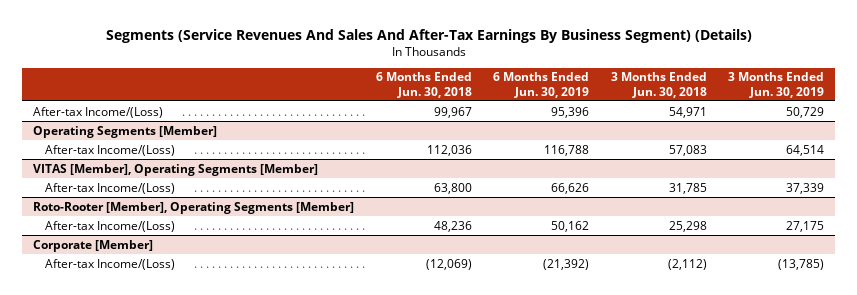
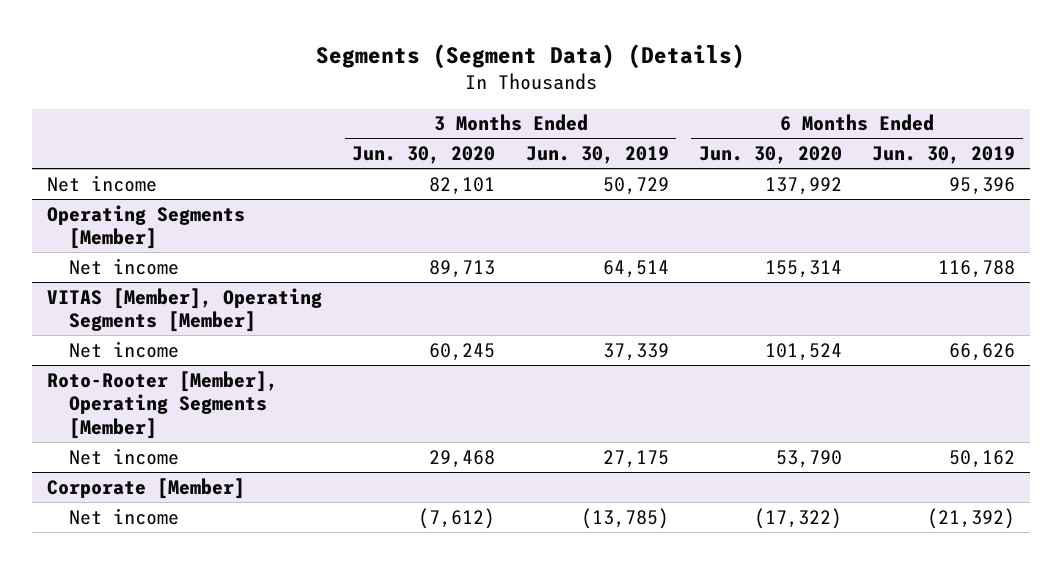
[105,29,752,44] Segments (Service Revenues And Sales And After-Tax Earnings By Business Segment) (Details) -> [316,43,746,69] Segments (Segment Data) (Details)
[375,72,472,98] 6 Months Ended Jun. 30, 2018 -> none
[610,72,707,98] 3 Months Ended Jun. 30, 2018 -> none
none -> [352,146,496,165] Jun. 30, 2020
none -> [698,146,842,165] Jun. 30, 2020
[33,106,164,118] After-tax Income/(Loss) -> [47,174,158,192] Net income
[44,144,175,156] After-tax Income/(Loss) -> [69,257,180,275] Net income
[44,182,175,194] After-tax Income/(Loss) -> [69,340,180,358] Net income
[44,220,175,232] After-tax Income/(Loss) -> [69,447,180,465] Net income
[44,258,175,270] After-tax Income/(Loss) -> [69,507,180,525] Net income

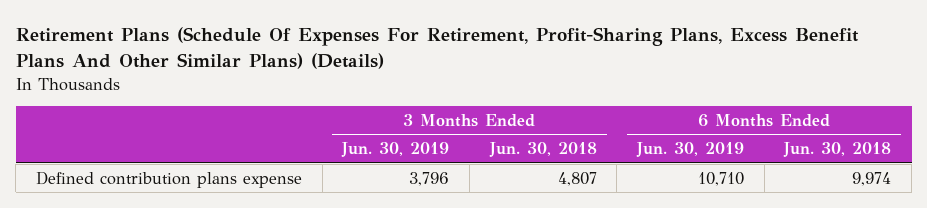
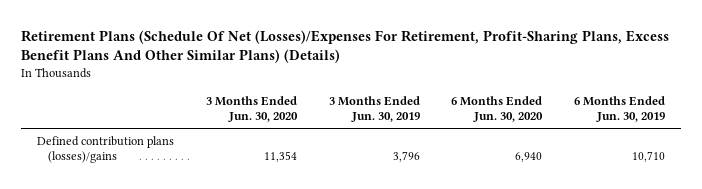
[15,27,859,70] Retirement Plans (Schedule Of Expenses For Retirement, Profit-Sharing Plans, Excess Benefit Plans And Other Similar Plans) (Details) -> [21,29,670,64] Retirement Plans (Schedule Of Net (Losses)/Expenses For Retirement, Profit-Sharing Plans, Excess Benefit Plans And Other Similar Plans) (Details)
[488,142,597,158] Jun. 30, 2018 -> none
[783,142,892,158] Jun. 30, 2018 -> none
none -> [205,96,298,123] 3 Months Ended Jun. 30, 2020
none -> [451,96,544,123] 6 Months Ended Jun. 30, 2020
[35,170,302,188] Defined contribution plans expense -> [37,135,175,163] Defined contribution plans (losses)/gains

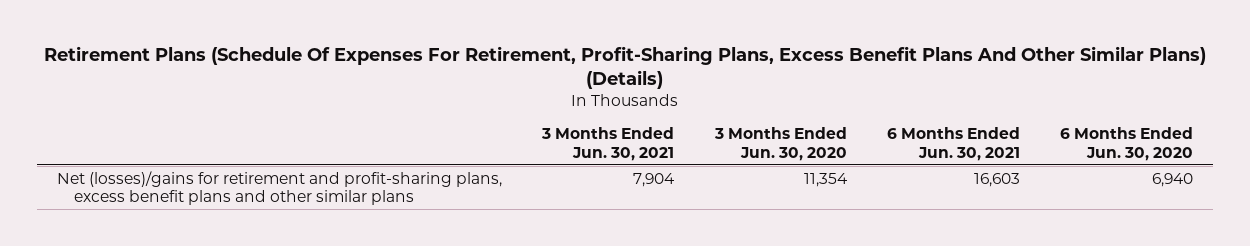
[21,29,670,64] Retirement Plans (Schedule Of Net (Losses)/Expenses For Retirement, Profit-Sharing Plans, Excess Benefit Plans And Other Similar Plans) (Details) -> [44,45,1207,90] Retirement Plans (Schedule Of Expenses For Retirement, Profit-Sharing Plans, Excess Benefit Plans And Other Similar Plans) (Details)
[328,96,420,123] 3 Months Ended Jun. 30, 2019 -> none
[573,96,665,123] 6 Months Ended Jun. 30, 2019 -> none
none -> [541,127,675,161] 3 Months Ended Jun. 30, 2021
none -> [886,127,1020,161] 6 Months Ended Jun. 30, 2021
[37,135,175,163] Defined contribution plans (losses)/gains -> [57,170,503,206] Net (losses)/gains for retirement and profit-sharing plans, excess benefit plans and other similar plans

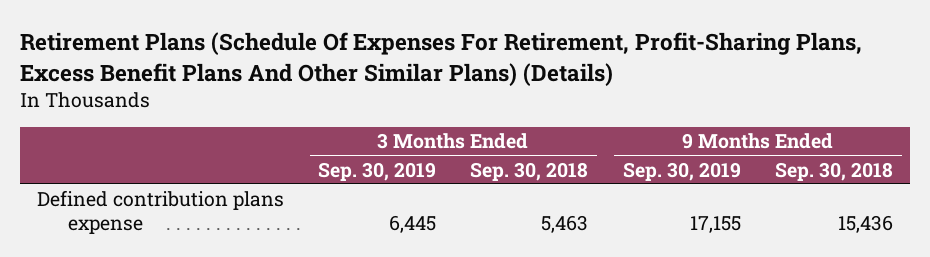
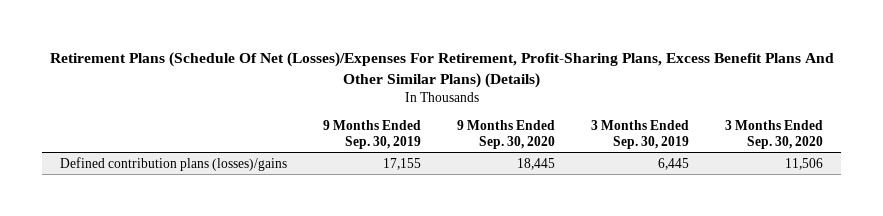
[19,32,862,86] Retirement Plans (Schedule Of Expenses For Retirement, Profit-Sharing Plans, Excess Benefit Plans And Other Similar Plans) (Details) -> [49,52,834,88] Retirement Plans (Schedule Of Net (Losses)/Expenses For Retirement, Profit-Sharing Plans, Excess Benefit Plans And Other Similar Plans) (Details)
[470,161,589,181] Sep. 30, 2018 -> none
[775,161,894,181] Sep. 30, 2018 -> none
none -> [457,120,556,149] 9 Months Ended Sep. 30, 2020
none -> [724,120,823,149] 3 Months Ended Sep. 30, 2020
[36,190,284,235] Defined contribution plans expense -> [60,157,288,172] Defined contribution plans (losses)/gains

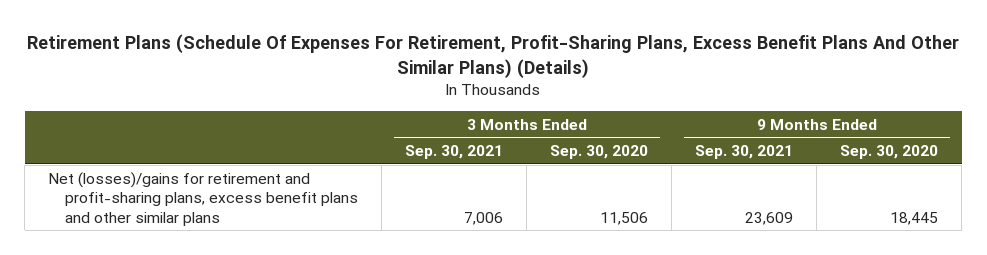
[49,52,834,88] Retirement Plans (Schedule Of Net (Losses)/Expenses For Retirement, Profit-Sharing Plans, Excess Benefit Plans And Other Similar Plans) (Details) -> [27,34,960,78] Retirement Plans (Schedule Of Expenses For Retirement, Profit-Sharing Plans, Excess Benefit Plans And Other Similar Plans) (Details)
[323,120,422,149] 9 Months Ended Sep. 30, 2019 -> none
[590,120,689,149] 3 Months Ended Sep. 30, 2019 -> none
none -> [405,145,504,160] Sep. 30, 2021
none -> [695,145,794,160] Sep. 30, 2021
[60,157,288,172] Defined contribution plans (losses)/gains -> [48,171,359,226] Net (losses)/gains for retirement and profit-sharing plans, excess benefit plans and other similar plans

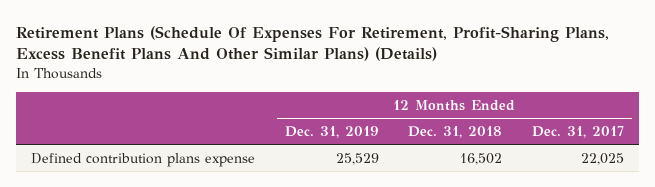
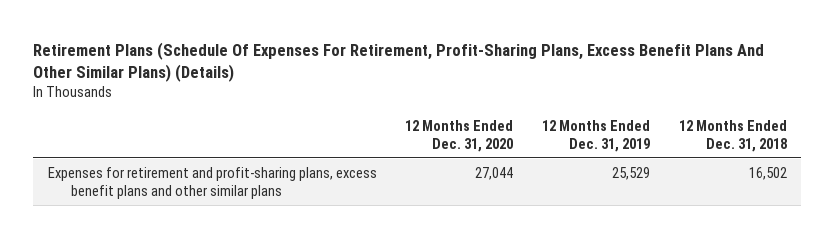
[532,126,625,139] Dec. 31, 2017 -> none
none -> [405,120,514,152] 12 Months Ended Dec. 31, 2020
[31,152,256,167] Defined contribution plans expense -> [47,167,377,199] Expenses for retirement and profit-sharing plans, excess benefit plans and other similar plans

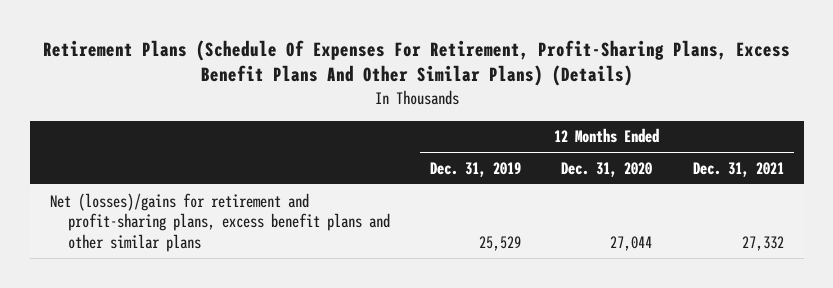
[679,120,788,152] 12 Months Ended Dec. 31, 2018 -> none
none -> [692,161,784,177] Dec. 31, 2021
[47,167,377,199] Expenses for retirement and profit-sharing plans, excess benefit plans and other similar plans -> [49,192,391,252] Net (losses)/gains for retirement and profit-sharing plans, excess benefit plans and other similar plans

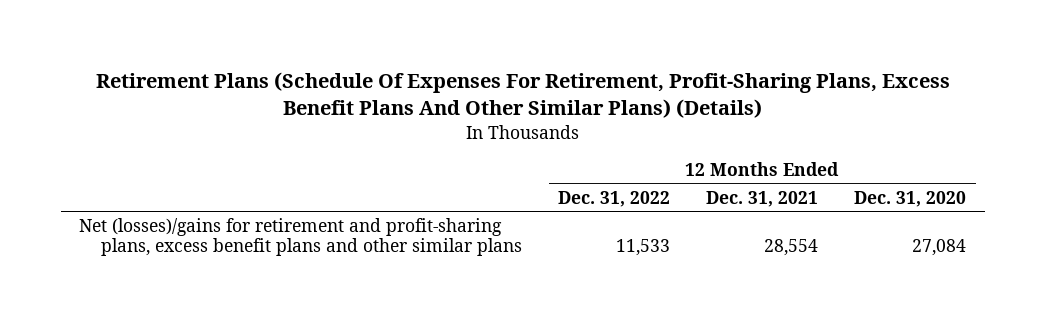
[430,161,522,177] Dec. 31, 2019 -> none
none -> [558,190,671,207] Dec. 31, 2022
[610,235,653,251] 27,044 -> [912,239,967,257] 27,084
[741,235,784,251] 27,332 -> [764,239,819,257] 28,554

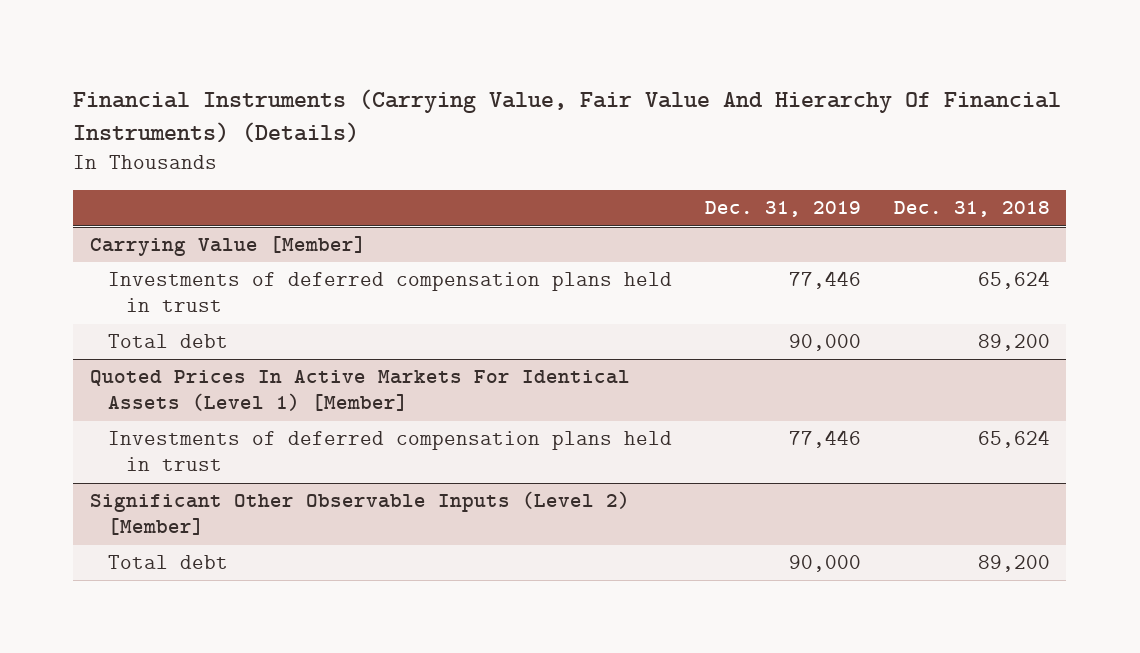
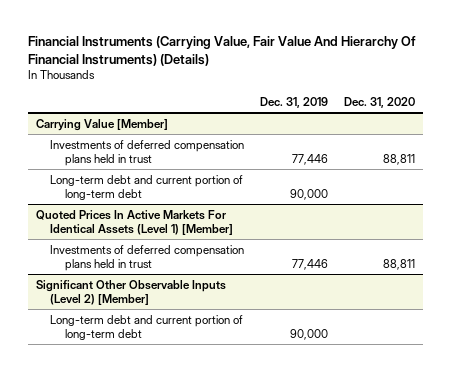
[893,201,1050,218] Dec. 31, 2018 -> none
none -> [344,96,416,108] Dec. 31, 2020
[107,334,228,349] Total debt -> [50,174,244,200] Long-term debt and current portion of long-term debt
[107,555,228,570] Total debt -> [50,314,244,340] Long-term debt and current portion of long-term debt

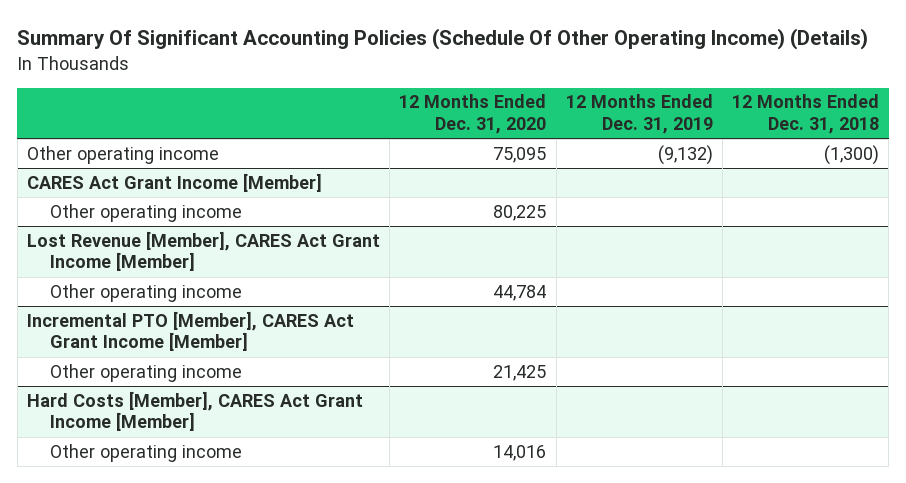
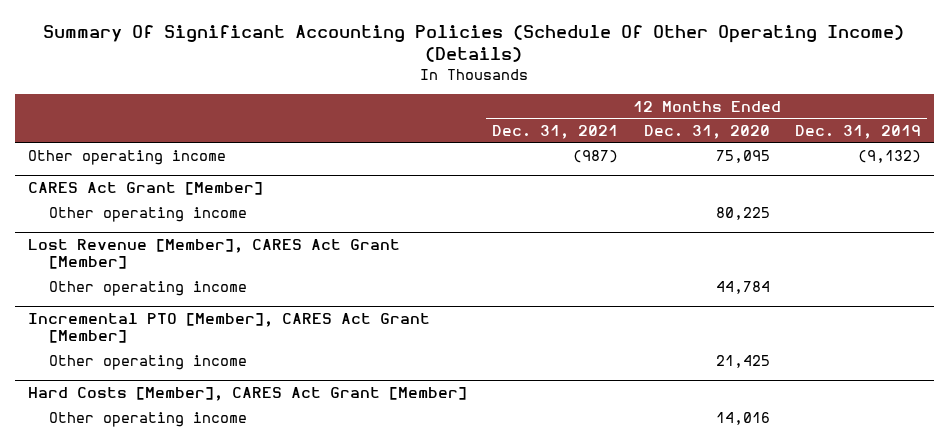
[732,94,880,134] 12 Months Ended Dec. 31, 2018 -> none
none -> [492,124,619,139] Dec. 31, 2021
[27,172,323,192] CARES Act Grant Income [Member] -> [28,182,264,196] CARES Act Grant [Member]
[27,230,381,272] Lost Revenue [Member], CARES Act Grant Income [Member] -> [28,239,401,270] Lost Revenue [Member], CARES Act Grant [Member]
[27,310,355,352] Incremental PTO [Member], CARES Act Grant Income [Member] -> [28,313,431,344] Incremental PTO [Member], CARES Act Grant [Member]
[27,390,364,432] Hard Costs [Member], CARES Act Grant Income [Member] -> [28,387,468,402] Hard Costs [Member], CARES Act Grant [Member]

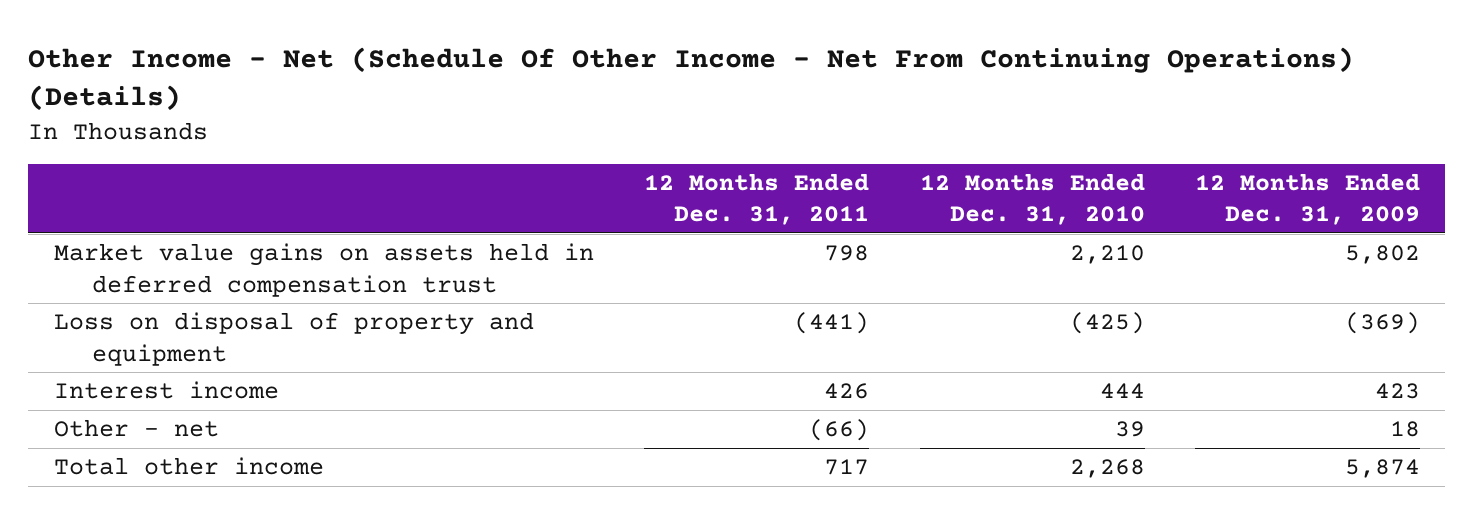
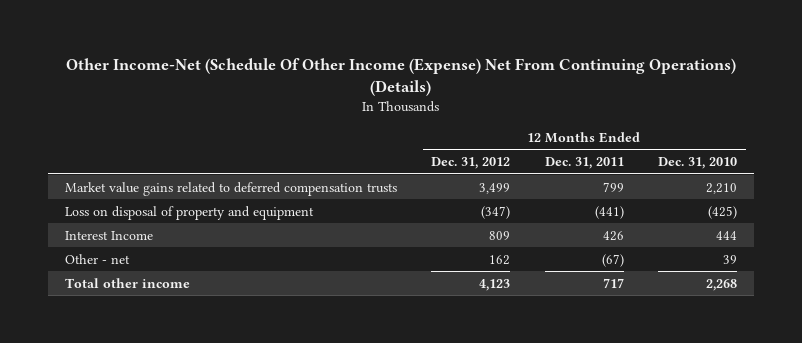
[28,46,1355,112] Other Income - Net (Schedule Of Other Income - Net From Continuing Operations) (Details) -> [66,57,737,97] Other Income-Net (Schedule Of Other Income (Expense) Net From Continuing Operations) (Details)
[1195,172,1421,226] 12 Months Ended Dec. 31, 2009 -> none
none -> [431,157,511,170] Dec. 31, 2012
[53,243,594,297] Market value gains on assets held in deferred compensation trust -> [65,181,398,196] Market value gains related to deferred compensation trusts
[824,245,870,262] 798 -> [602,181,624,192] 799
[53,381,279,400] Interest income -> [65,230,154,240] Interest Income
[809,419,870,442] (66) -> [601,253,624,267] (67)

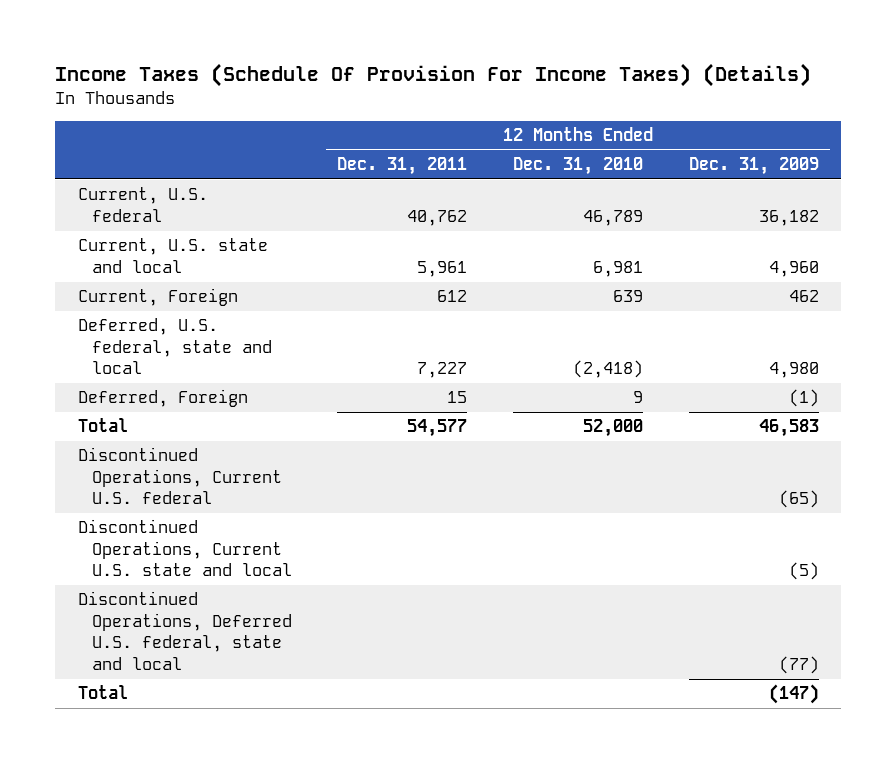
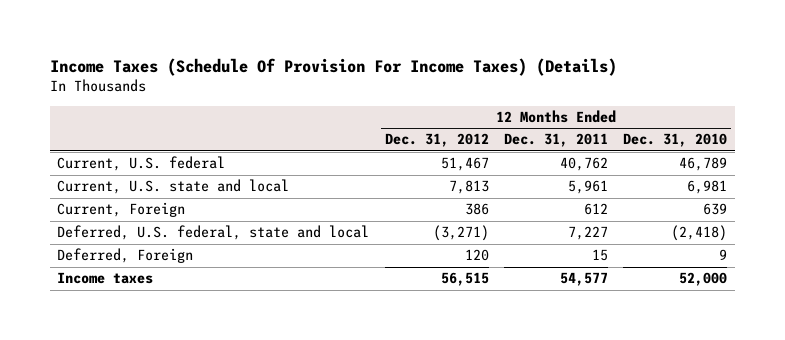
[688,157,819,176] Dec. 31, 2009 -> none
none -> [384,133,489,148] Dec. 31, 2012
[77,447,282,505] Discontinued Operations, Current U.S. federal -> none
[77,519,292,577] Discontinued Operations, Current U.S. state and local -> none
[77,591,292,670] Discontinued Operations, Deferred U.S. federal, state and local -> none
[77,685,128,700] Total -> none
[77,418,128,433] Total -> [57,272,154,285] Income taxes

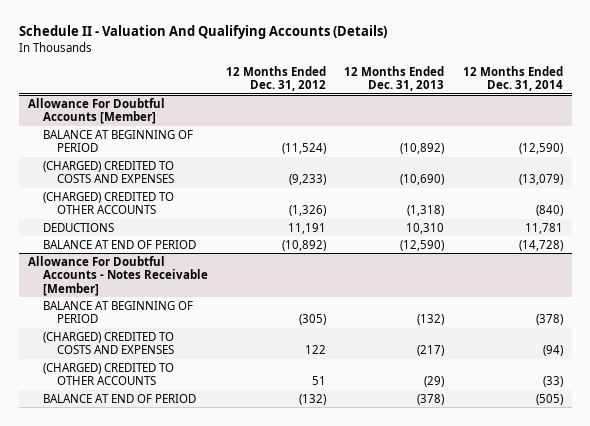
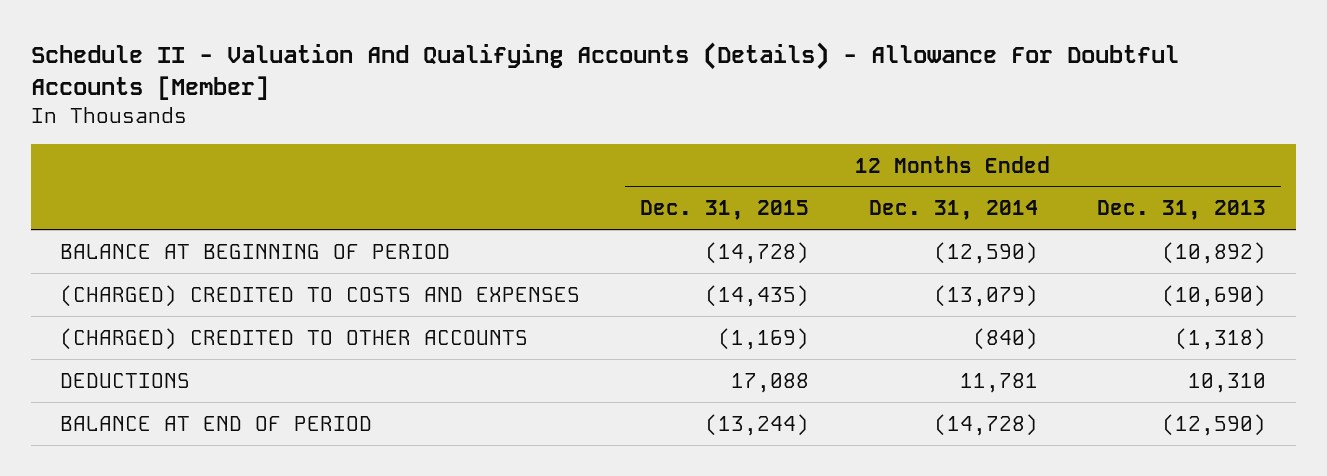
[18,25,387,40] Schedule II - Valuation And Qualifying Accounts (Details) -> [30,41,1179,101] Schedule II - Valuation And Qualifying Accounts (Details) - Allowance For Doubtful Accounts [Member]
[225,66,326,92] 12 Months Ended Dec. 31, 2012 -> none
none -> [640,200,810,221] Dec. 31, 2015
[27,97,165,125] Allowance For Doubtful Accounts [Member] -> none
[27,255,208,296] Allowance For Doubtful Accounts - Notes Receivable [Member] -> none
[42,300,193,324] BALANCE AT BEGINNING OF PERIOD -> none
[42,331,175,355] (CHARGED) CREDITED TO COSTS AND EXPENSES -> none
[42,362,174,386] (CHARGED) CREDITED TO OTHER ACCOUNTS -> none
[42,393,196,403] BALANCE AT END OF PERIOD -> none

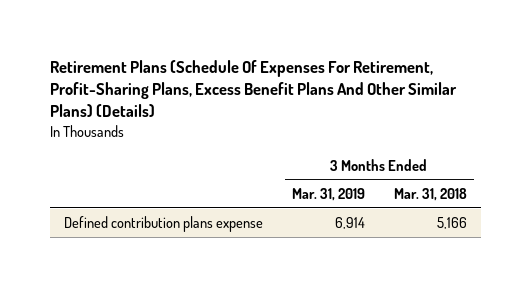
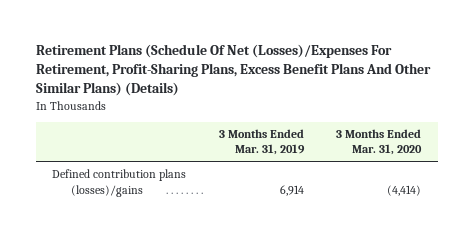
[50,59,458,118] Retirement Plans (Schedule Of Expenses For Retirement, Profit-Sharing Plans, Excess Benefit Plans And Other Similar Plans) (Details) -> [36,44,432,97] Retirement Plans (Schedule Of Net (Losses)/Expenses For Retirement, Profit-Sharing Plans, Excess Benefit Plans And Other Similar Plans) (Details)
[393,187,467,201] Mar. 31, 2018 -> none
none -> [336,129,423,156] 3 Months Ended Mar. 31, 2020
[64,216,264,233] Defined contribution plans expense -> [52,169,187,197] Defined contribution plans (losses)/gains

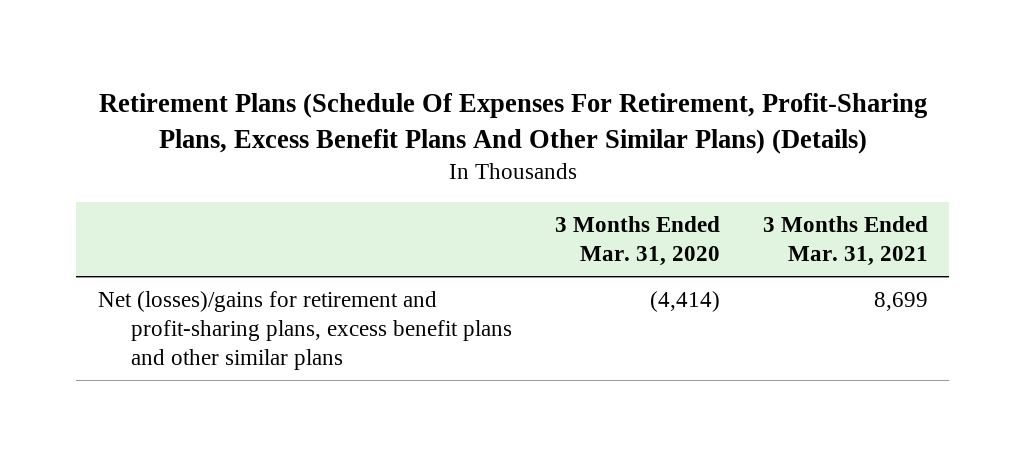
[36,44,432,97] Retirement Plans (Schedule Of Net (Losses)/Expenses For Retirement, Profit-Sharing Plans, Excess Benefit Plans And Other Similar Plans) (Details) -> [98,92,927,154] Retirement Plans (Schedule Of Expenses For Retirement, Profit-Sharing Plans, Excess Benefit Plans And Other Similar Plans) (Details)
[218,129,305,156] 3 Months Ended Mar. 31, 2019 -> none
none -> [762,216,928,266] 3 Months Ended Mar. 31, 2021
[52,169,187,197] Defined contribution plans (losses)/gains -> [97,291,512,370] Net (losses)/gains for retirement and profit-sharing plans, excess benefit plans and other similar plans

